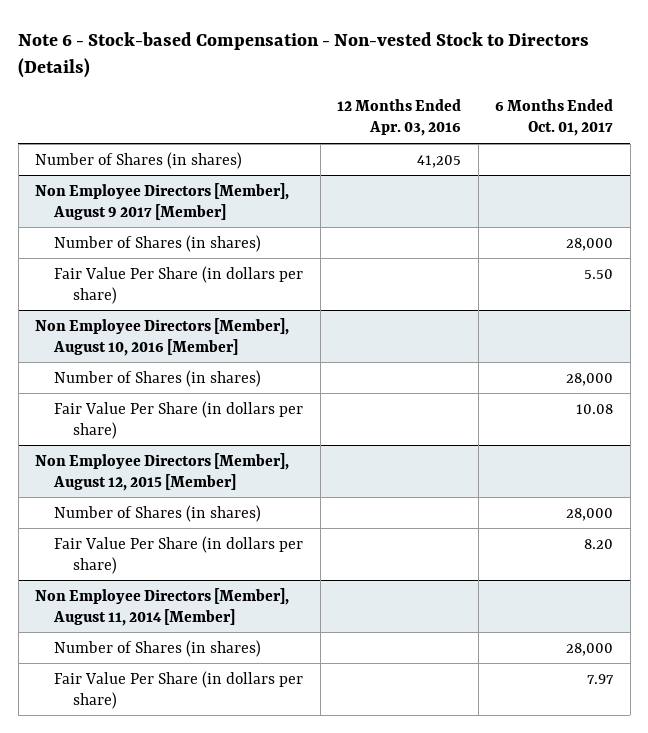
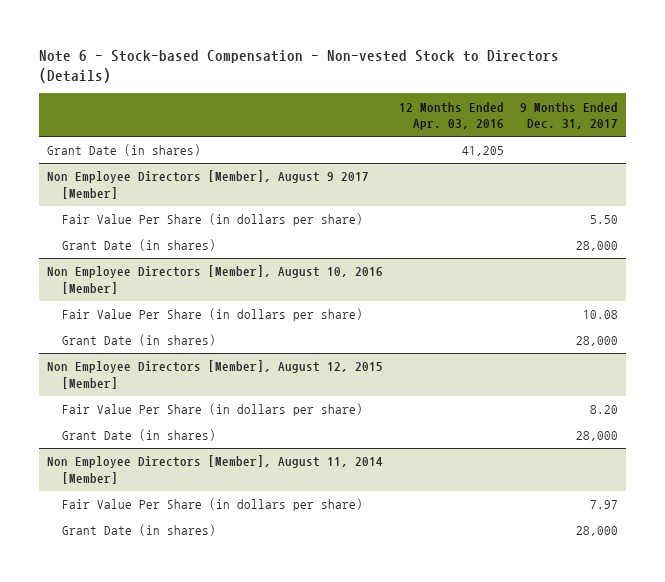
[495,99,614,137] 6 Months Ended Oct. 01, 2017 -> none
none -> [520,101,619,130] 9 Months Ended Dec. 31, 2017
[35,151,243,169] Number of Shares (in shares) -> [47,144,202,157] Grant Date (in shares)
[54,234,262,252] Number of Shares (in shares) -> none
none -> [61,239,216,252] Grant Date (in shares)
[54,369,262,387] Number of Shares (in shares) -> none
none -> [61,334,216,347] Grant Date (in shares)
[54,504,262,522] Number of Shares (in shares) -> none
none -> [61,429,216,442] Grant Date (in shares)
[54,639,262,657] Number of Shares (in shares) -> none
none -> [61,524,216,537] Grant Date (in shares)

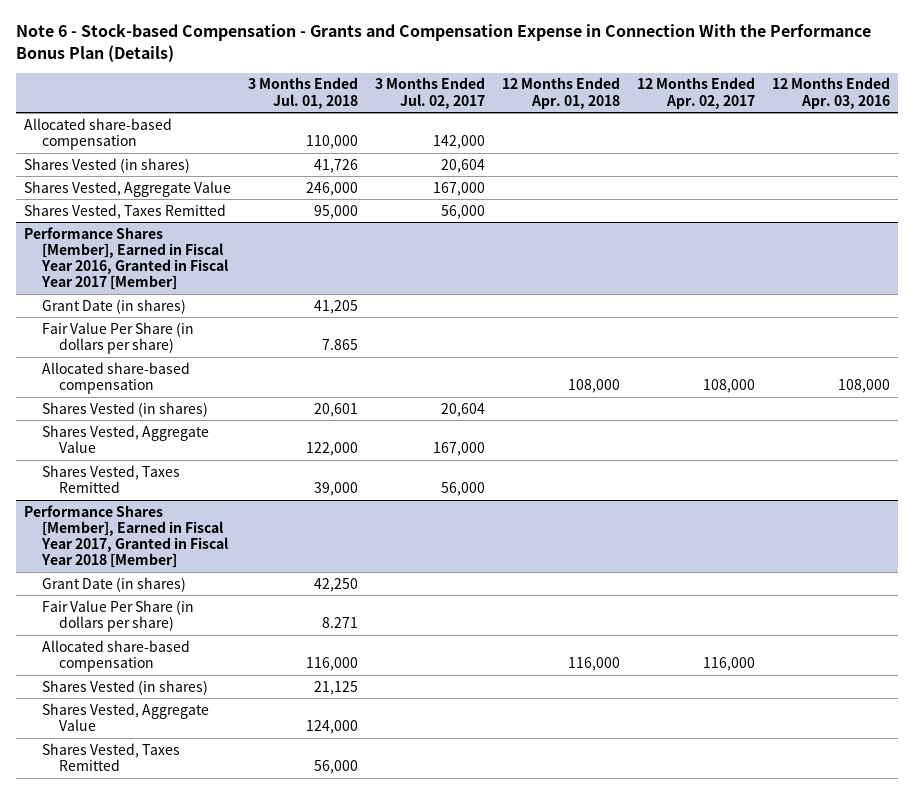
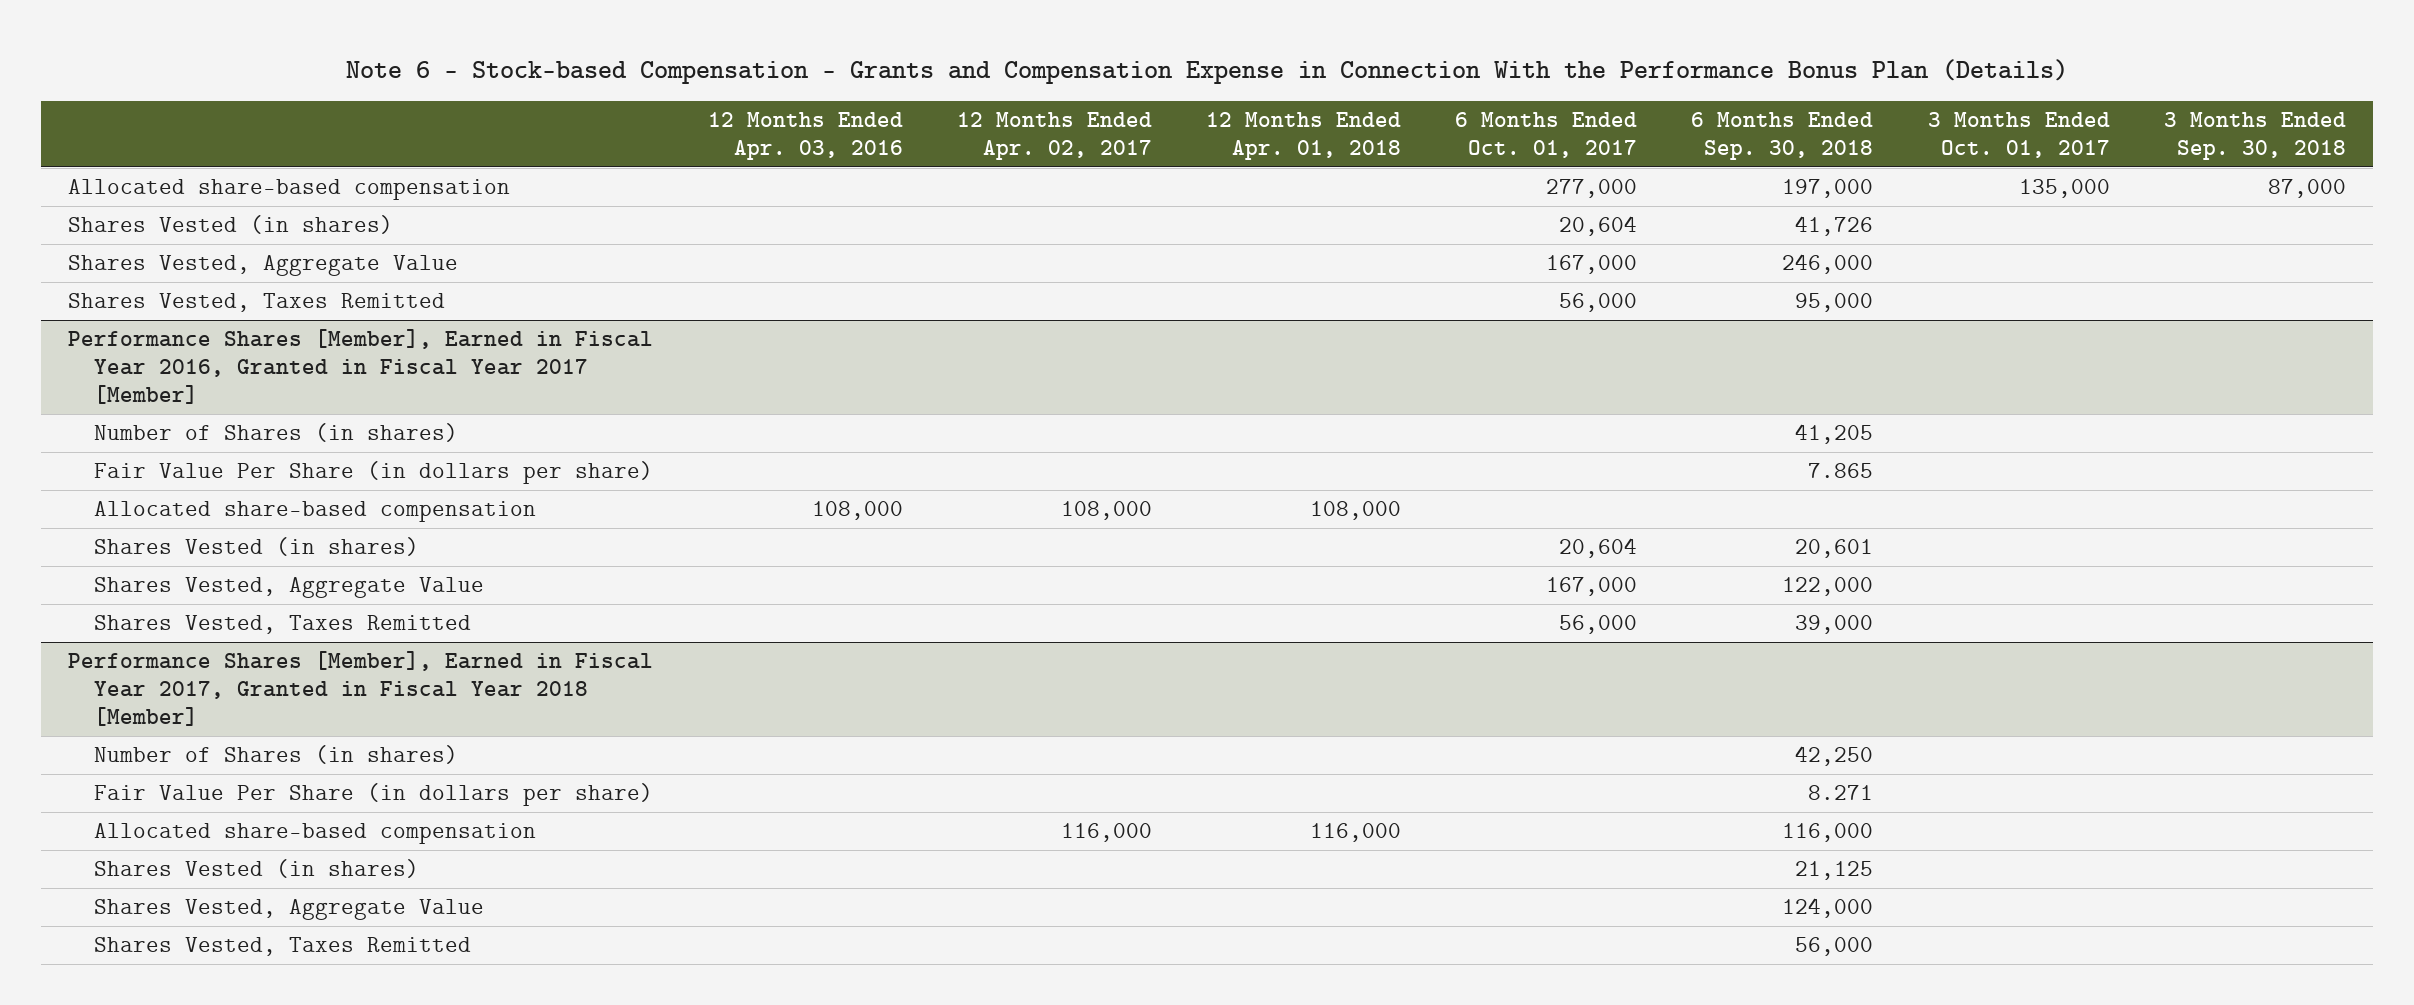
[248,77,359,109] 3 Months Ended Jul. 01, 2018 -> none
[374,77,485,109] 3 Months Ended Jul. 02, 2017 -> none
none -> [1455,112,1638,158] 6 Months Ended Oct. 01, 2017
none -> [1691,112,1874,160] 6 Months Ended Sep. 30, 2018
none -> [1927,112,2110,158] 3 Months Ended Oct. 01, 2017
none -> [2163,112,2346,160] 3 Months Ended Sep. 30, 2018
[41,298,186,314] Grant Date (in shares) -> [94,423,459,443] Number of Shares (in shares)
[41,576,186,592] Grant Date (in shares) -> [94,745,459,765] Number of Shares (in shares)

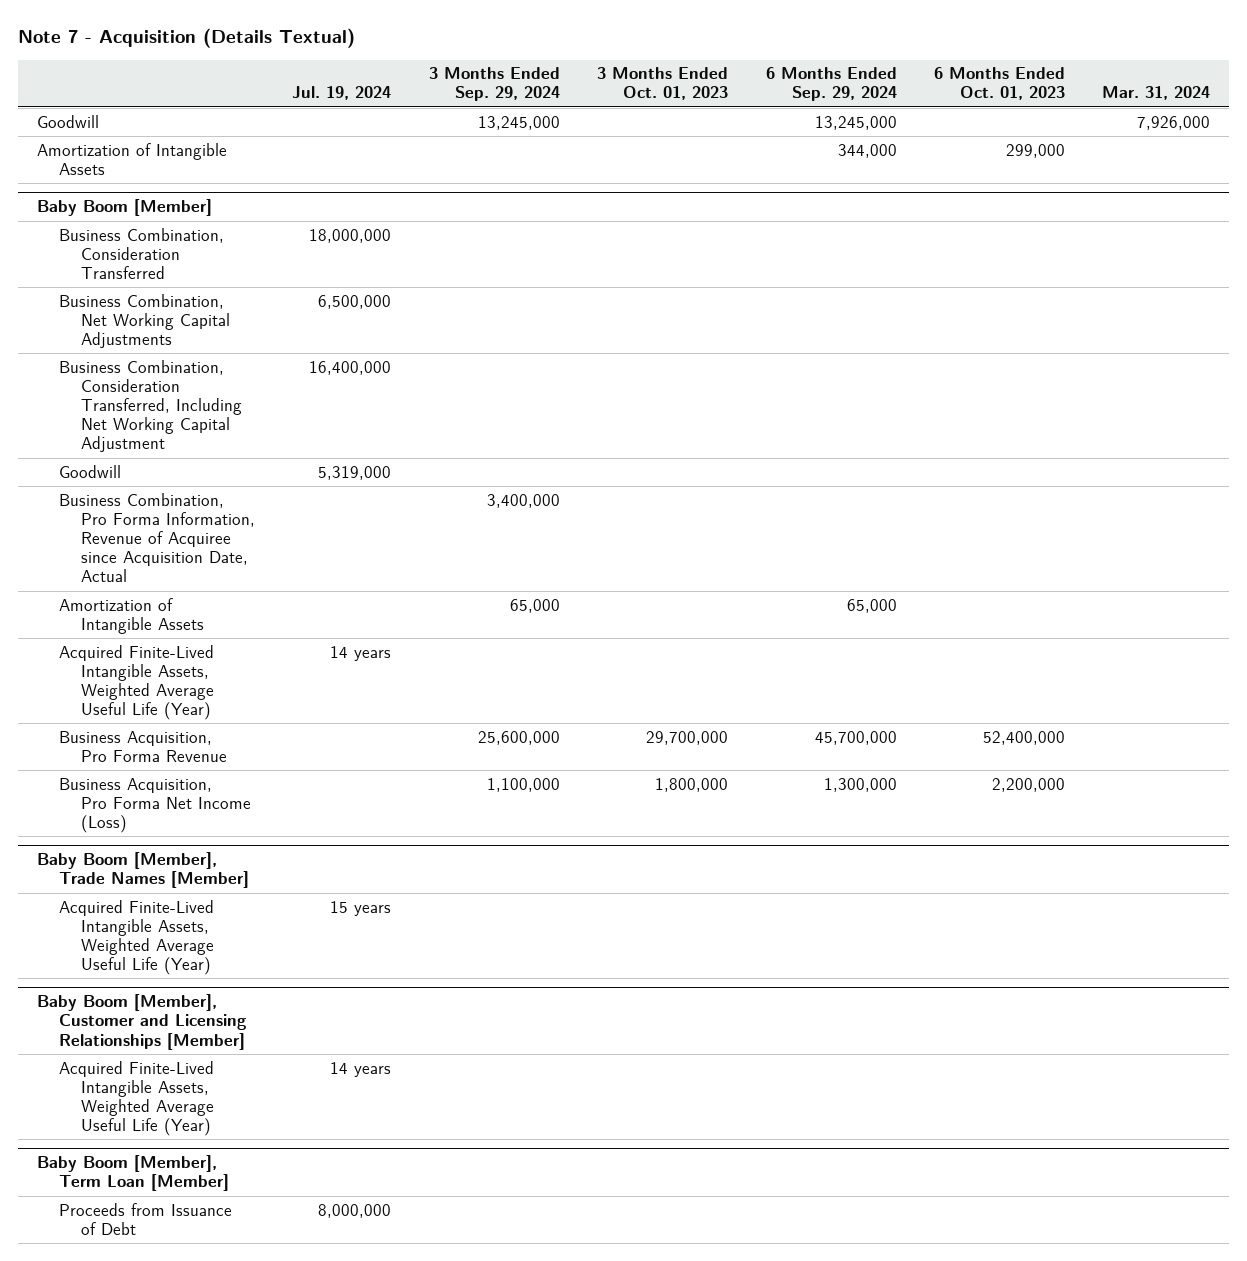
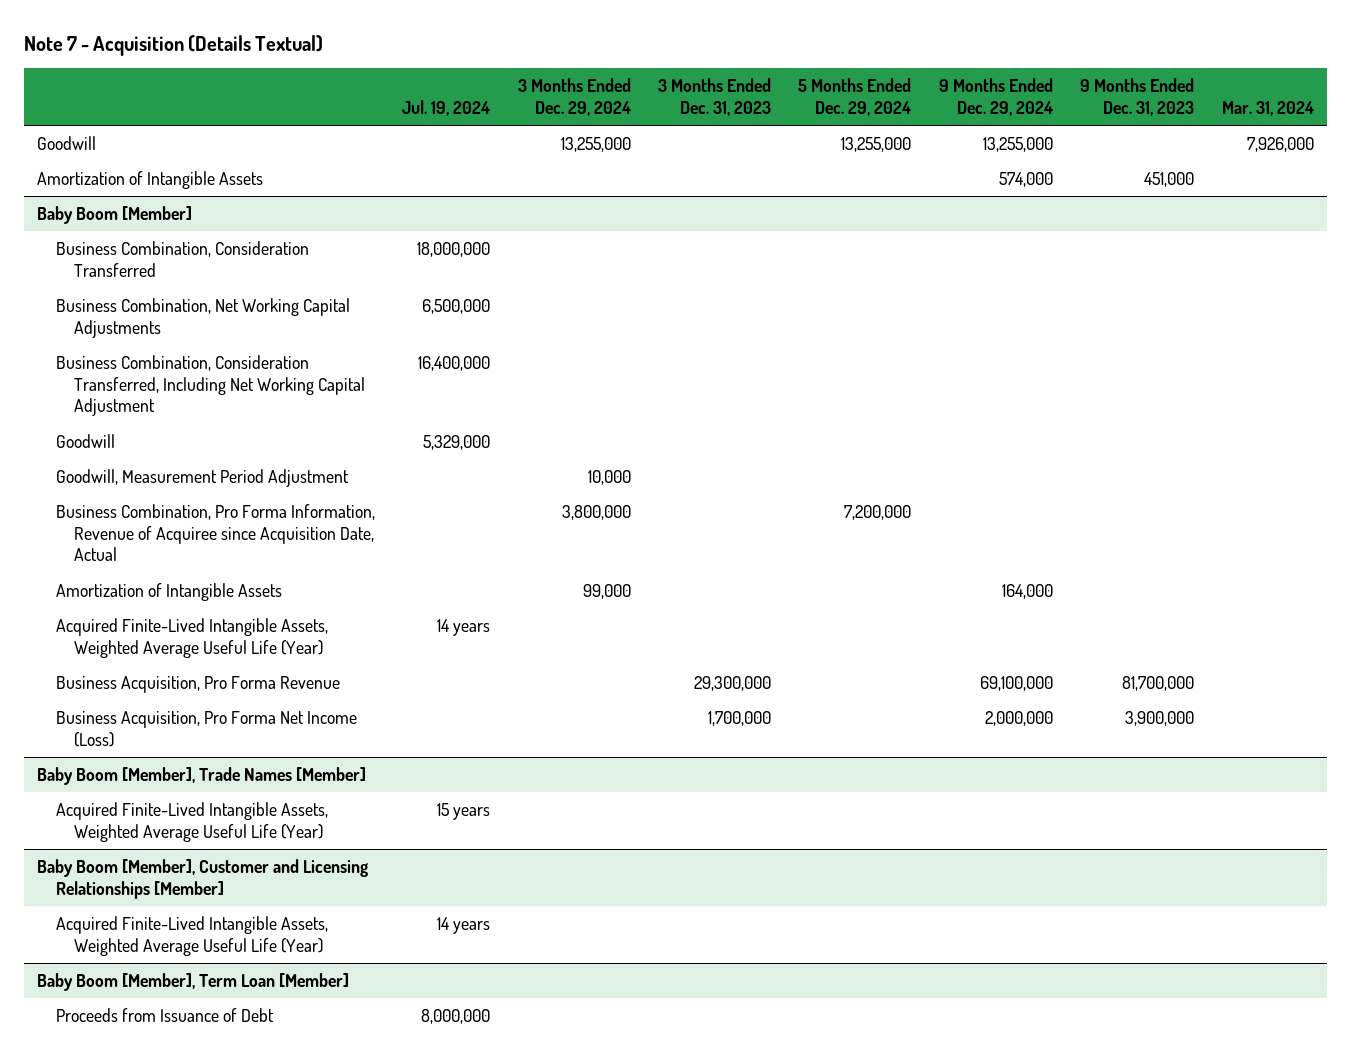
[428,67,560,102] 3 Months Ended Sep. 29, 2024 -> none
[597,67,729,101] 3 Months Ended Oct. 01, 2023 -> none
[765,67,897,102] 6 Months Ended Sep. 29, 2024 -> none
[933,67,1065,101] 6 Months Ended Oct. 01, 2023 -> none
none -> [517,78,631,117] 3 Months Ended Dec. 29, 2024
none -> [657,78,771,117] 3 Months Ended Dec. 31, 2023
none -> [798,78,912,117] 5 Months Ended Dec. 29, 2024
none -> [938,78,1053,117] 9 Months Ended Dec. 29, 2024
none -> [1080,78,1195,117] 9 Months Ended Dec. 31, 2023
[318,465,392,480] 5,319,000 -> [423,435,491,451] 5,329,000
none -> [55,469,349,488] Goodwill, Measurement Period Adjustment

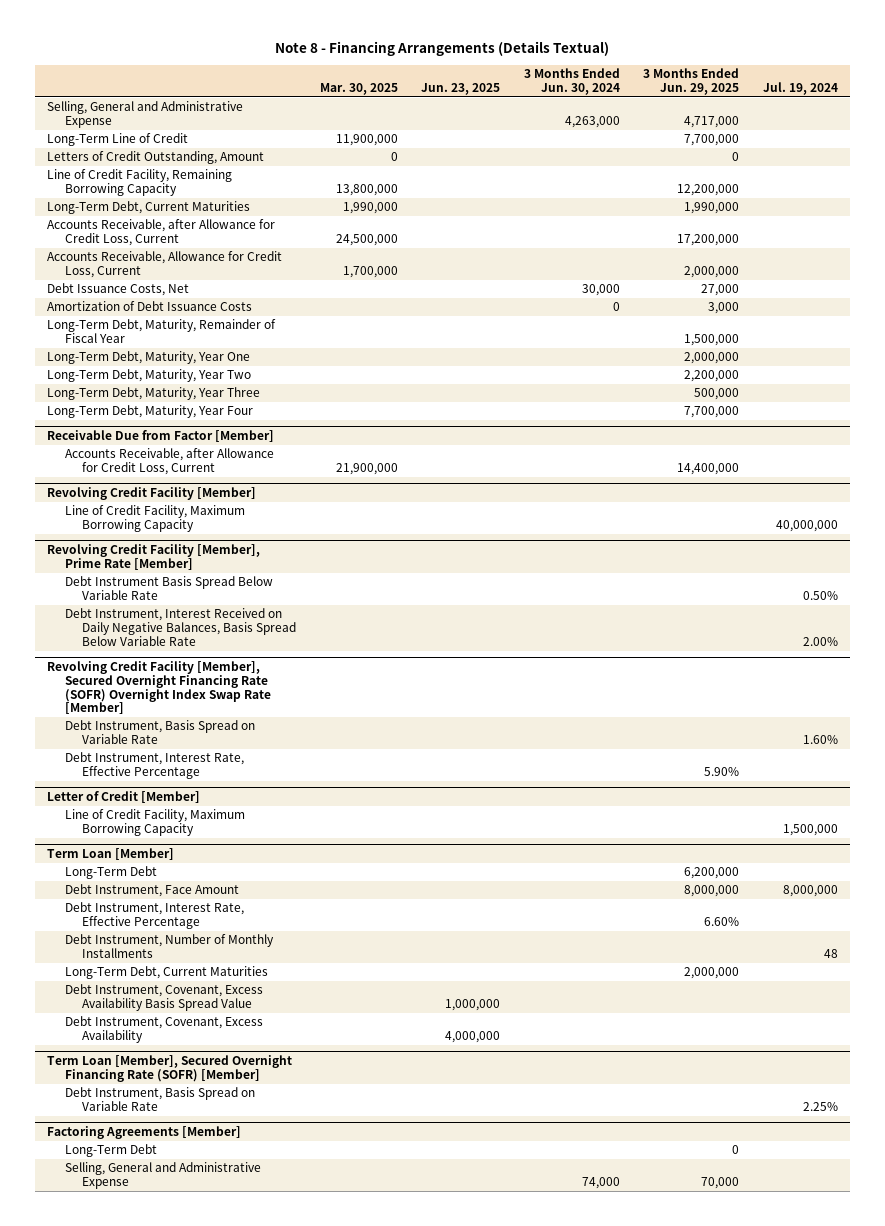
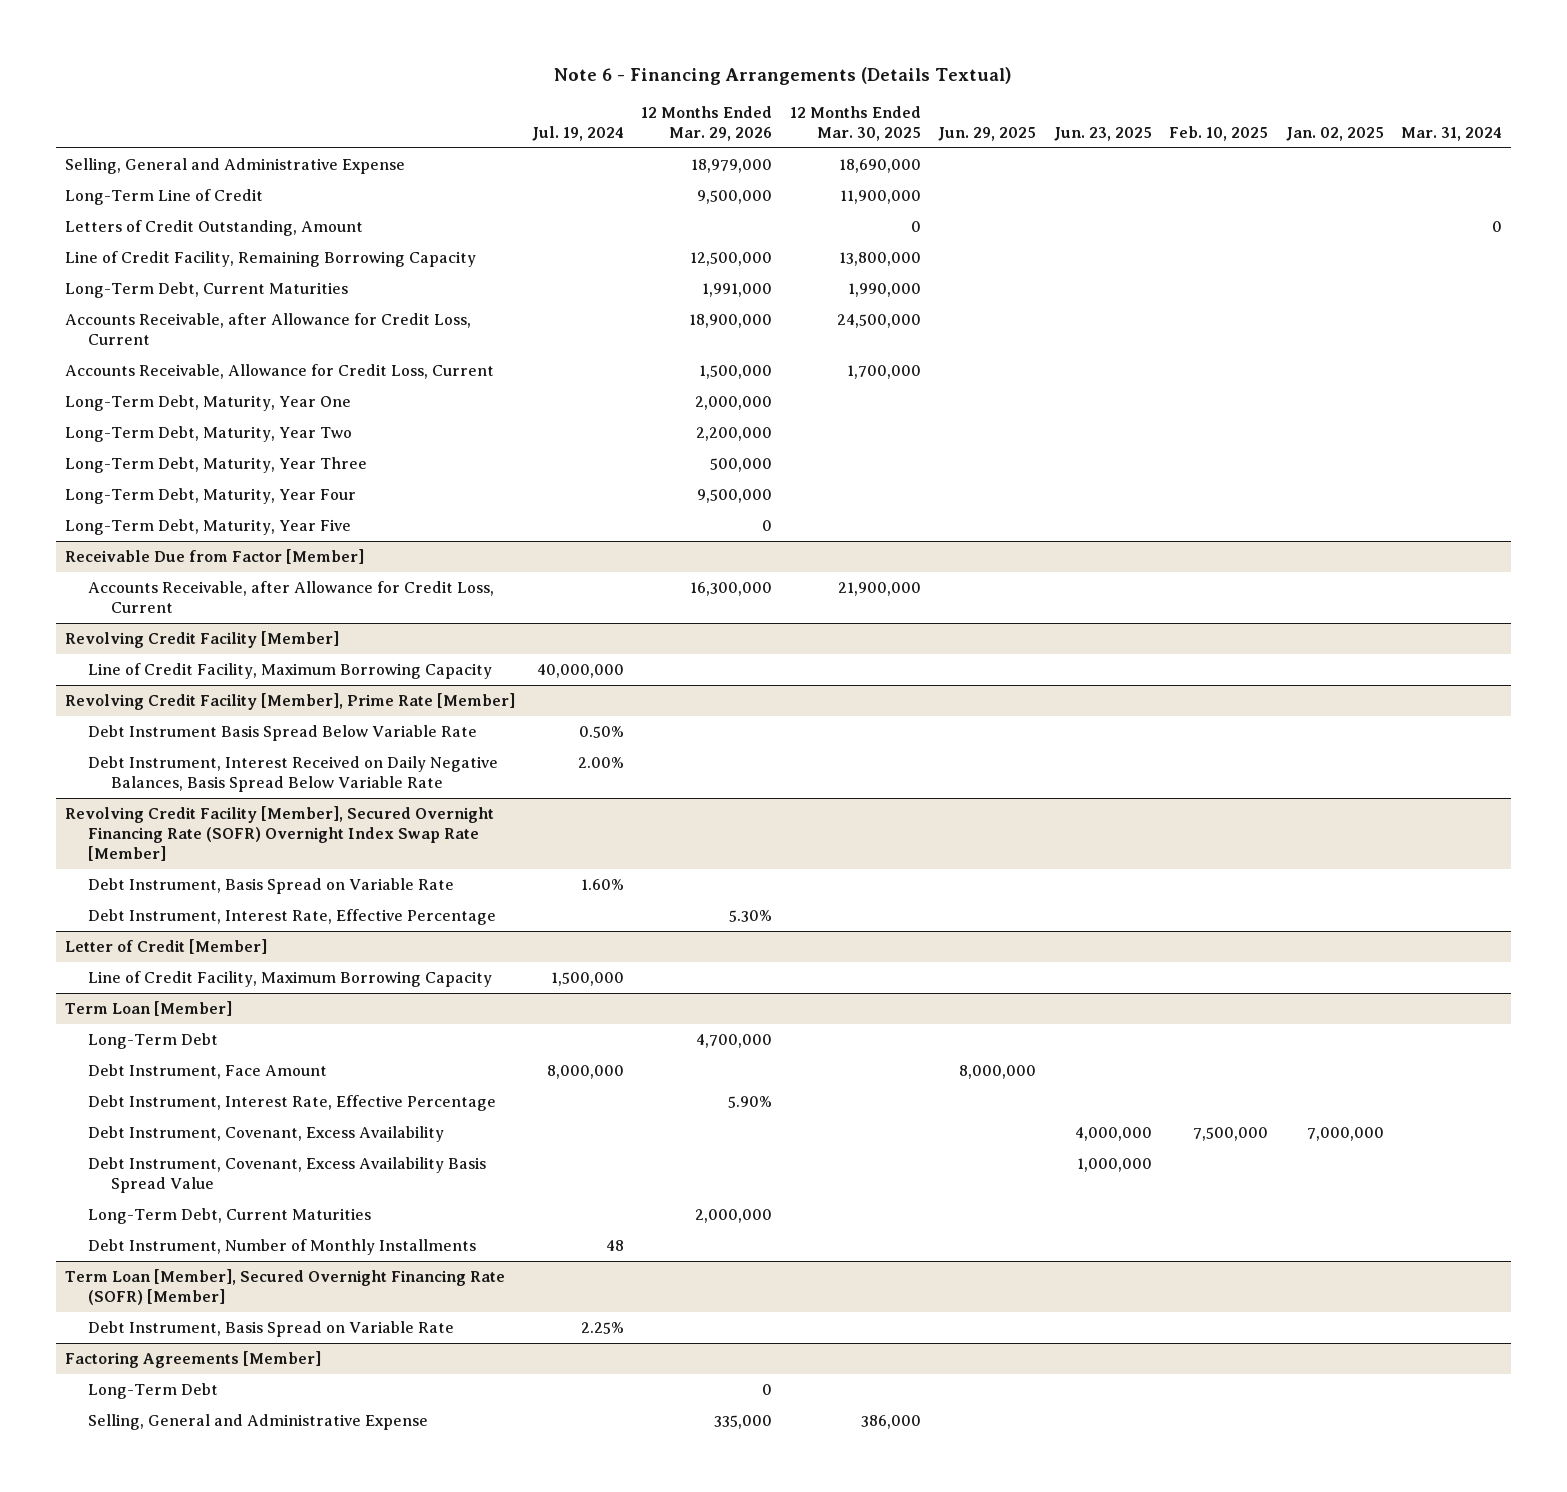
[275,41,610,57] Note 8 - Financing Arrangements (Details Textual) -> [554,66,1013,85] Note 6 - Financing Arrangements (Details Textual)
[319,83,398,96] Mar. 30, 2025 -> none
[523,68,620,96] 3 Months Ended Jun. 30, 2024 -> none
[643,68,740,96] 3 Months Ended Jun. 29, 2025 -> none
none -> [641,106,773,141] 12 Months Ended Mar. 29, 2026
none -> [789,106,921,141] 12 Months Ended Mar. 30, 2025
none -> [938,126,1037,141] Jun. 29, 2025
none -> [1169,125,1269,141] Feb. 10, 2025
none -> [1285,126,1384,141] Jan. 02, 2025
none -> [1401,126,1503,141] Mar. 31, 2024
[46,283,189,297] Debt Issuance Costs, Net -> none
[46,301,252,312] Amortization of Debt Issuance Costs -> none
[46,319,276,344] Long-Term Debt, Maturity, Remainder of Fiscal Year -> none
none -> [64,519,351,536] Long-Term Debt, Maturity, Year Five
[64,984,263,1012] Debt Instrument, Covenant, Excess Availability Basis Spread Value -> [87,1157,486,1193] Debt Instrument, Covenant, Excess Availability Basis Spread Value
[64,966,268,980] Long-Term Debt, Current Maturities -> [87,1208,371,1225] Long-Term Debt, Current Maturities
[64,934,274,959] Debt Instrument, Number of Monthly Installments -> [87,1239,476,1256] Debt Instrument, Number of Monthly Installments

